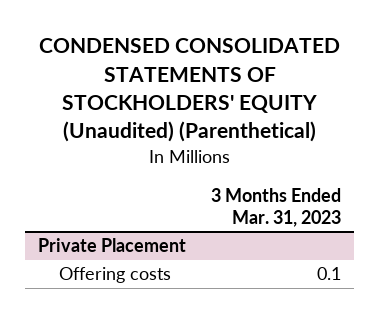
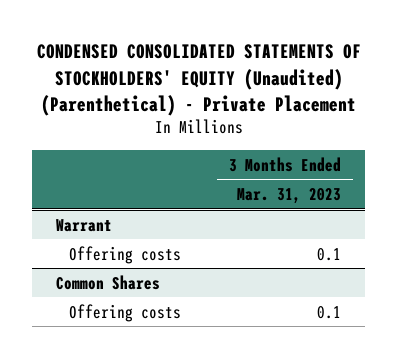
[38,38,340,143] CONDENSED CONSOLIDATED STATEMENTS OF STOCKHOLDERS' EQUITY (Unaudited) (Parenthetical) -> [36,44,361,116] CONDENSED CONSOLIDATED STATEMENTS OF STOCKHOLDERS' EQUITY (Unaudited) (Parenthetical) - Private Placement
[37,238,186,253] Private Placement -> [56,218,113,232] Warrant
none -> [56,274,161,290] Common Shares
none -> [69,303,182,322] Offering costs

